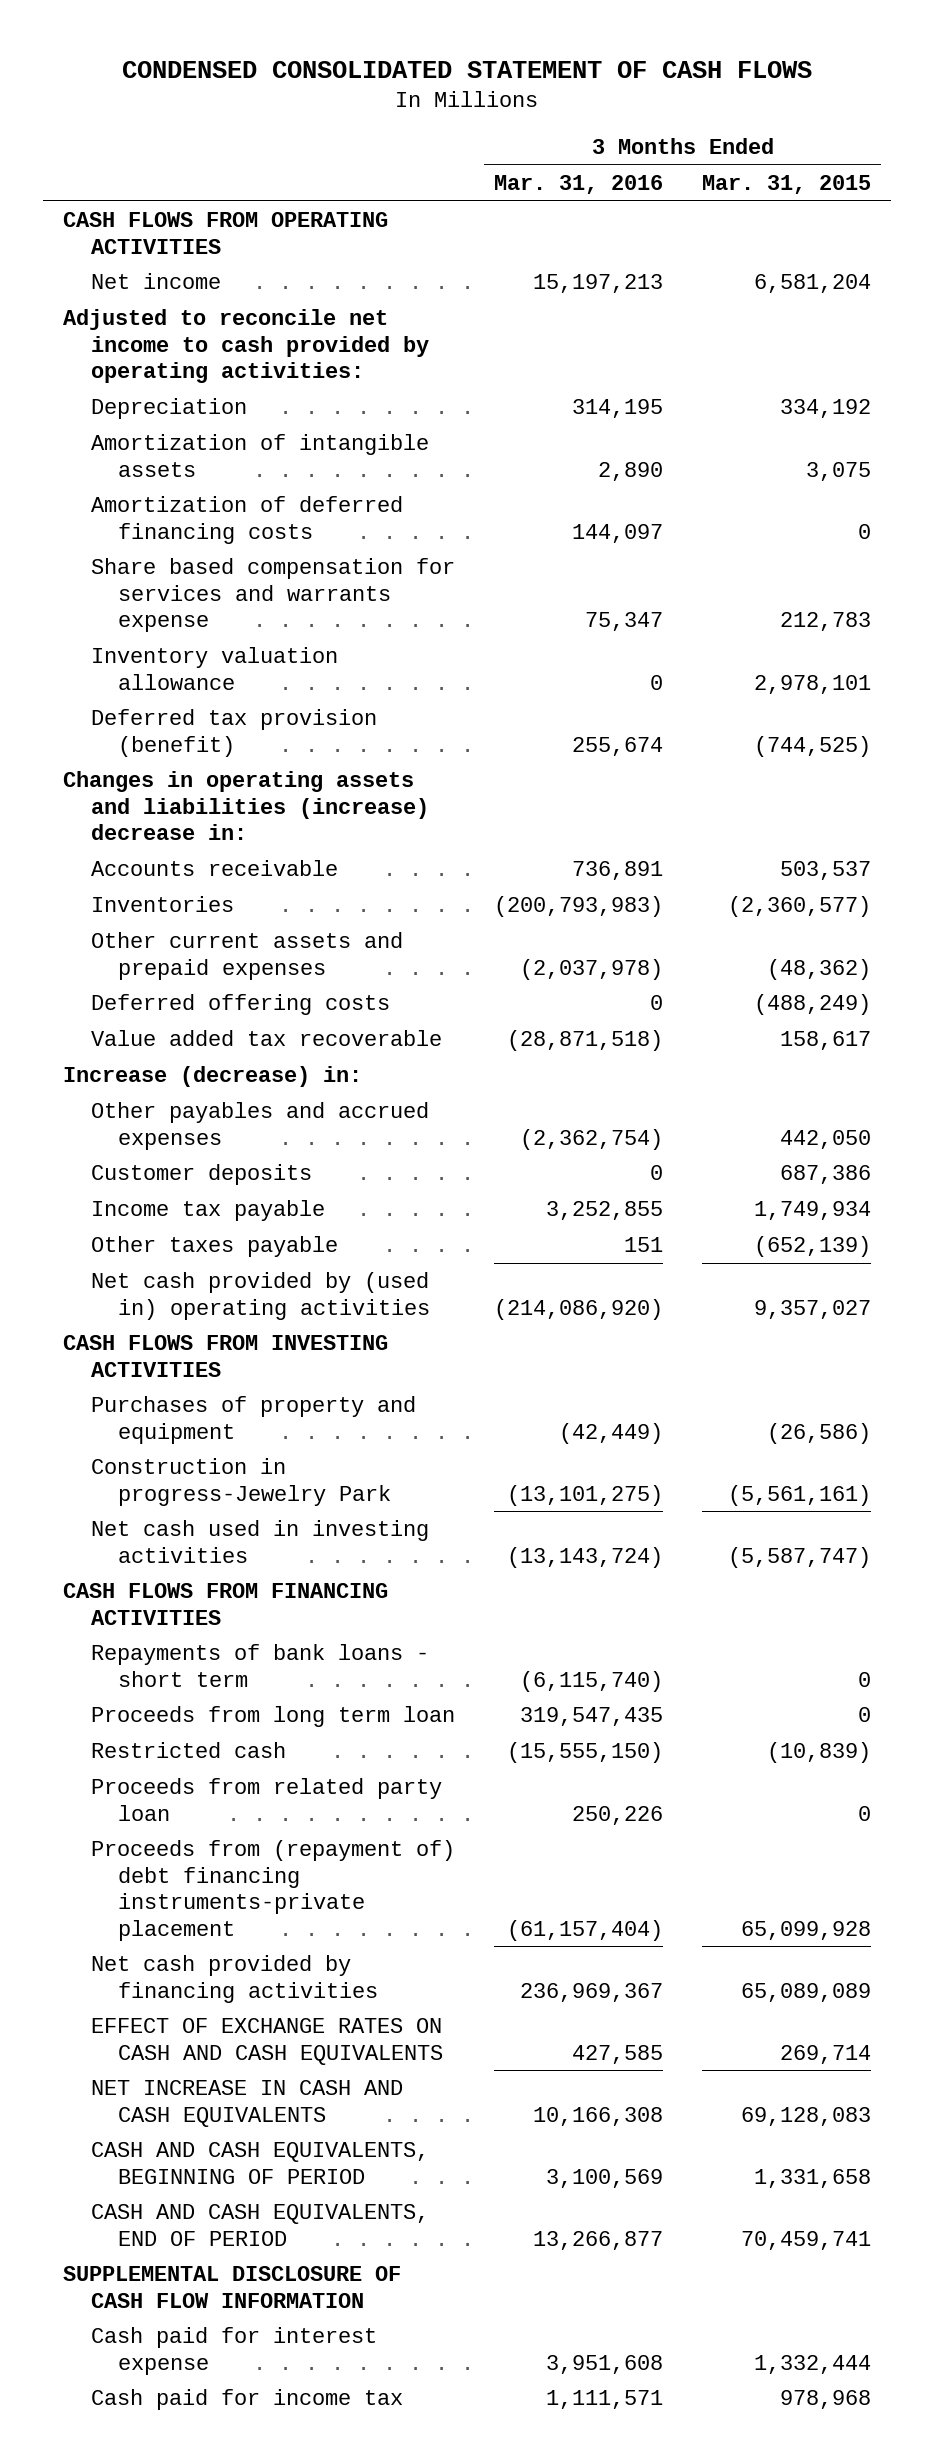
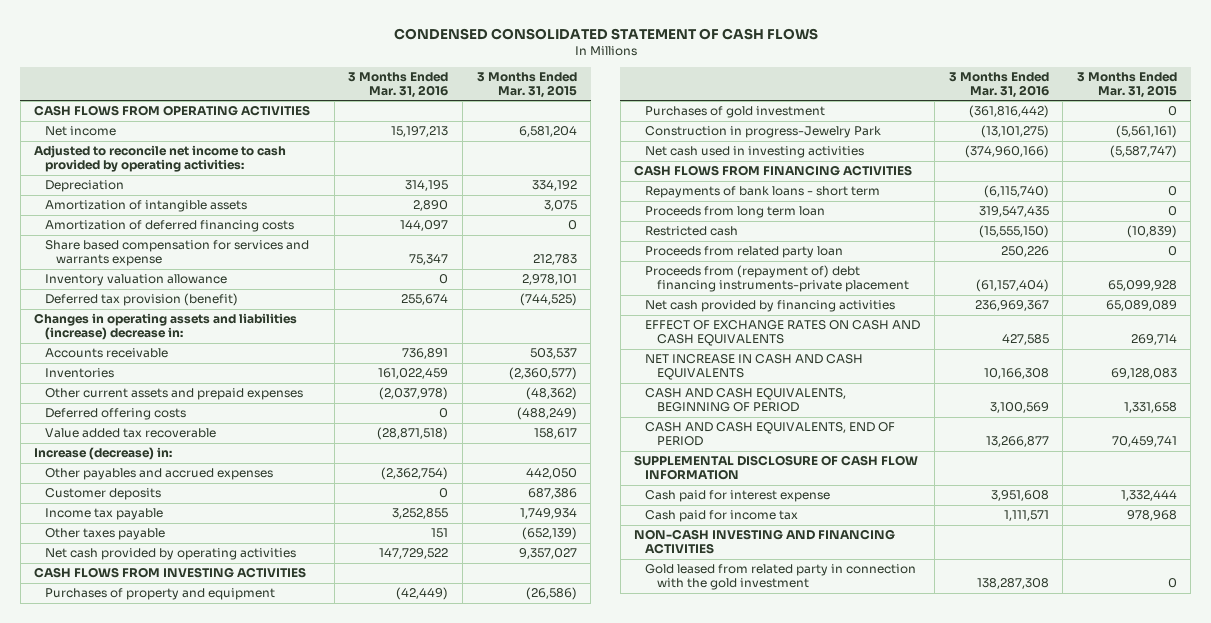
[494,896,664,918] (200,793,983) -> [378,368,449,380] 161,022,459
[90,1272,431,1320] Net cash provided by (used in) operating activities -> [45,548,297,561] Net cash provided by operating activities
[494,1298,664,1320] (214,086,920) -> [379,548,449,560] 147,729,522
none -> [645,106,826,119] Purchases of gold investment
[507,1546,664,1568] (13,143,724) -> [964,145,1049,159] (374,960,166)
none -> [634,529,896,555] NON-CASH INVESTING AND FINANCING ACTIVITIES
none -> [645,564,917,591] Gold leased from related party in connection with the gold investment

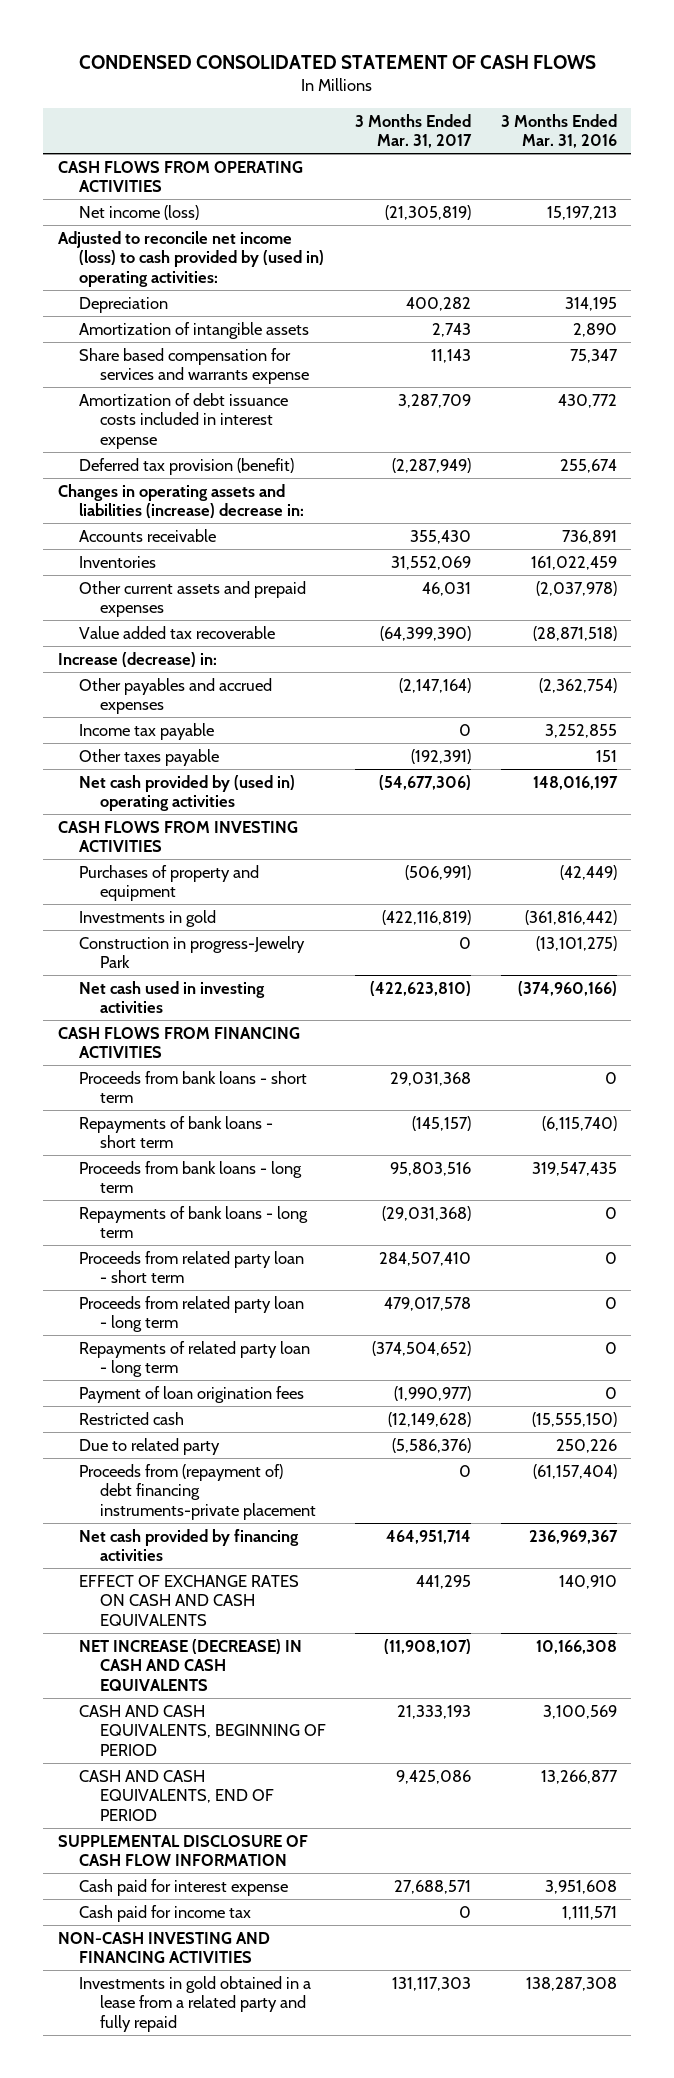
[476,72,577,98] 3 Months Ended Mar. 31, 2015 -> none
none -> [355,113,473,149] 3 Months Ended Mar. 31, 2017
[45,126,117,137] Net income -> [78,204,199,220] Net income (loss)
[34,145,287,173] Adjusted to reconcile net income to cash provided by operating activities: -> [57,230,324,287] Adjusted to reconcile net income (loss) to cash provided by (used in) operating activities:
[45,220,295,233] Amortization of deferred financing costs -> none
[45,274,228,287] Inventory valuation allowance -> none
none -> [78,392,288,449] Amortization of debt issuance costs included in interest expense
[45,408,187,421] Deferred offering costs -> none
[45,488,162,501] Customer deposits -> none
[45,548,297,561] Net cash provided by operating activities -> [78,774,295,812] Net cash provided by (used in) operating activities
[379,548,449,560] 147,729,522 -> [532,775,618,790] 148,016,197
[645,106,826,119] Purchases of gold investment -> [78,909,216,927] Investments in gold
none -> [78,1070,307,1104] Proceeds from bank loans - short term
[645,206,826,219] Proceeds from long term loan -> [78,1160,302,1194] Proceeds from bank loans - long term
none -> [78,1205,308,1239] Repayments of bank loans - long term
none -> [78,1250,304,1284] Proceeds from related party loan - short term
none -> [78,1295,304,1333] Proceeds from related party loan - long term
none -> [78,1340,310,1378] Repayments of related party loan - long term
none -> [78,1385,304,1403] Payment of loan origination fees
[645,246,844,259] Proceeds from related party loan -> [78,1437,220,1455] Due to related party
[1001,334,1049,346] 427,585 -> [558,1574,617,1589] 140,910
[645,354,864,381] NET INCREASE IN CASH AND CASH EQUIVALENTS -> [78,1638,302,1691] NET INCREASE (DECREASE) IN CASH AND CASH EQUIVALENTS
[645,564,917,591] Gold leased from related party in connection with the gold investment -> [78,1975,311,2032] Investments in gold obtained in a lease from a related party and fully repaid

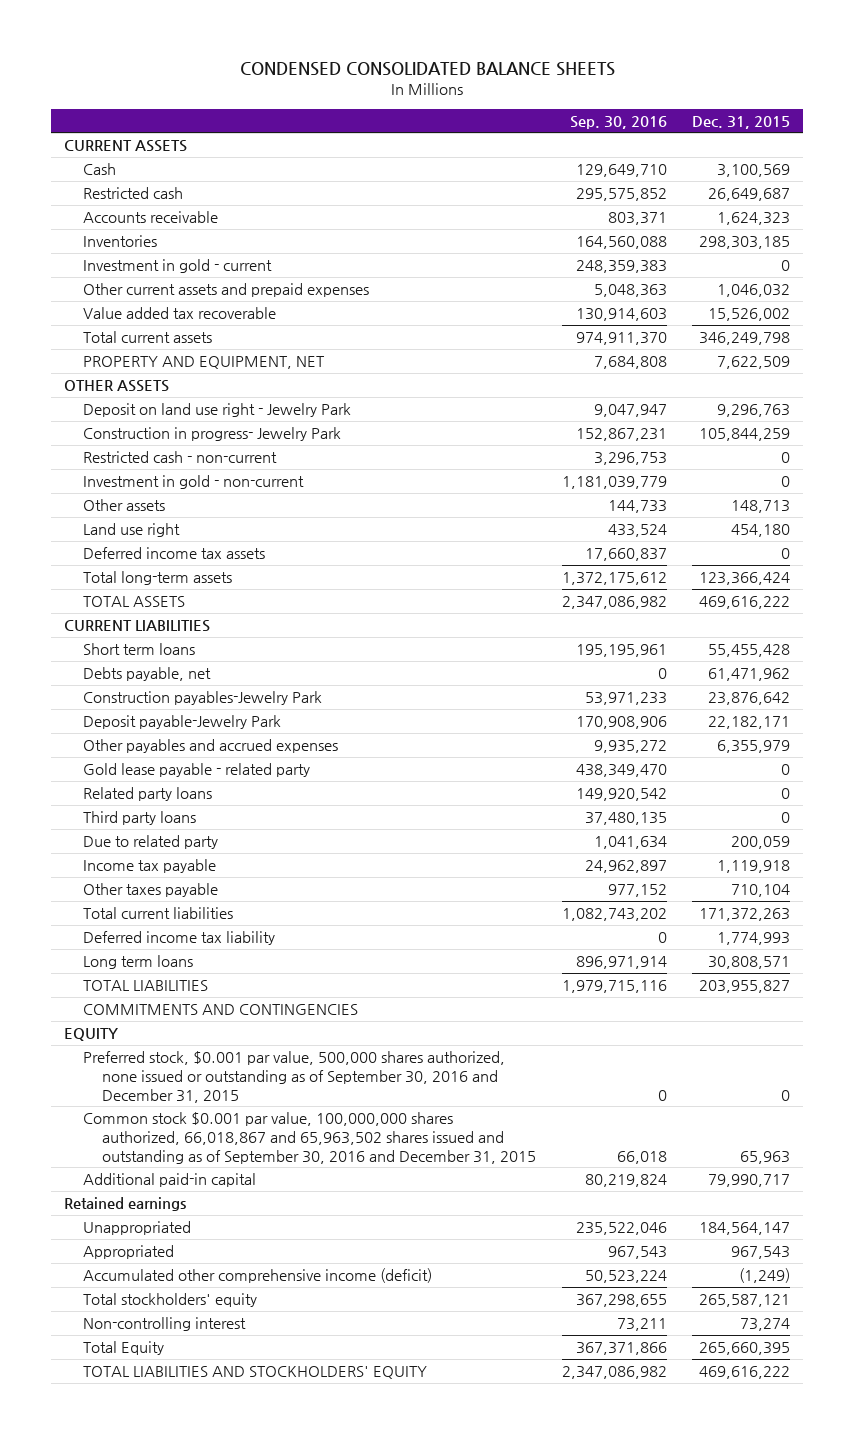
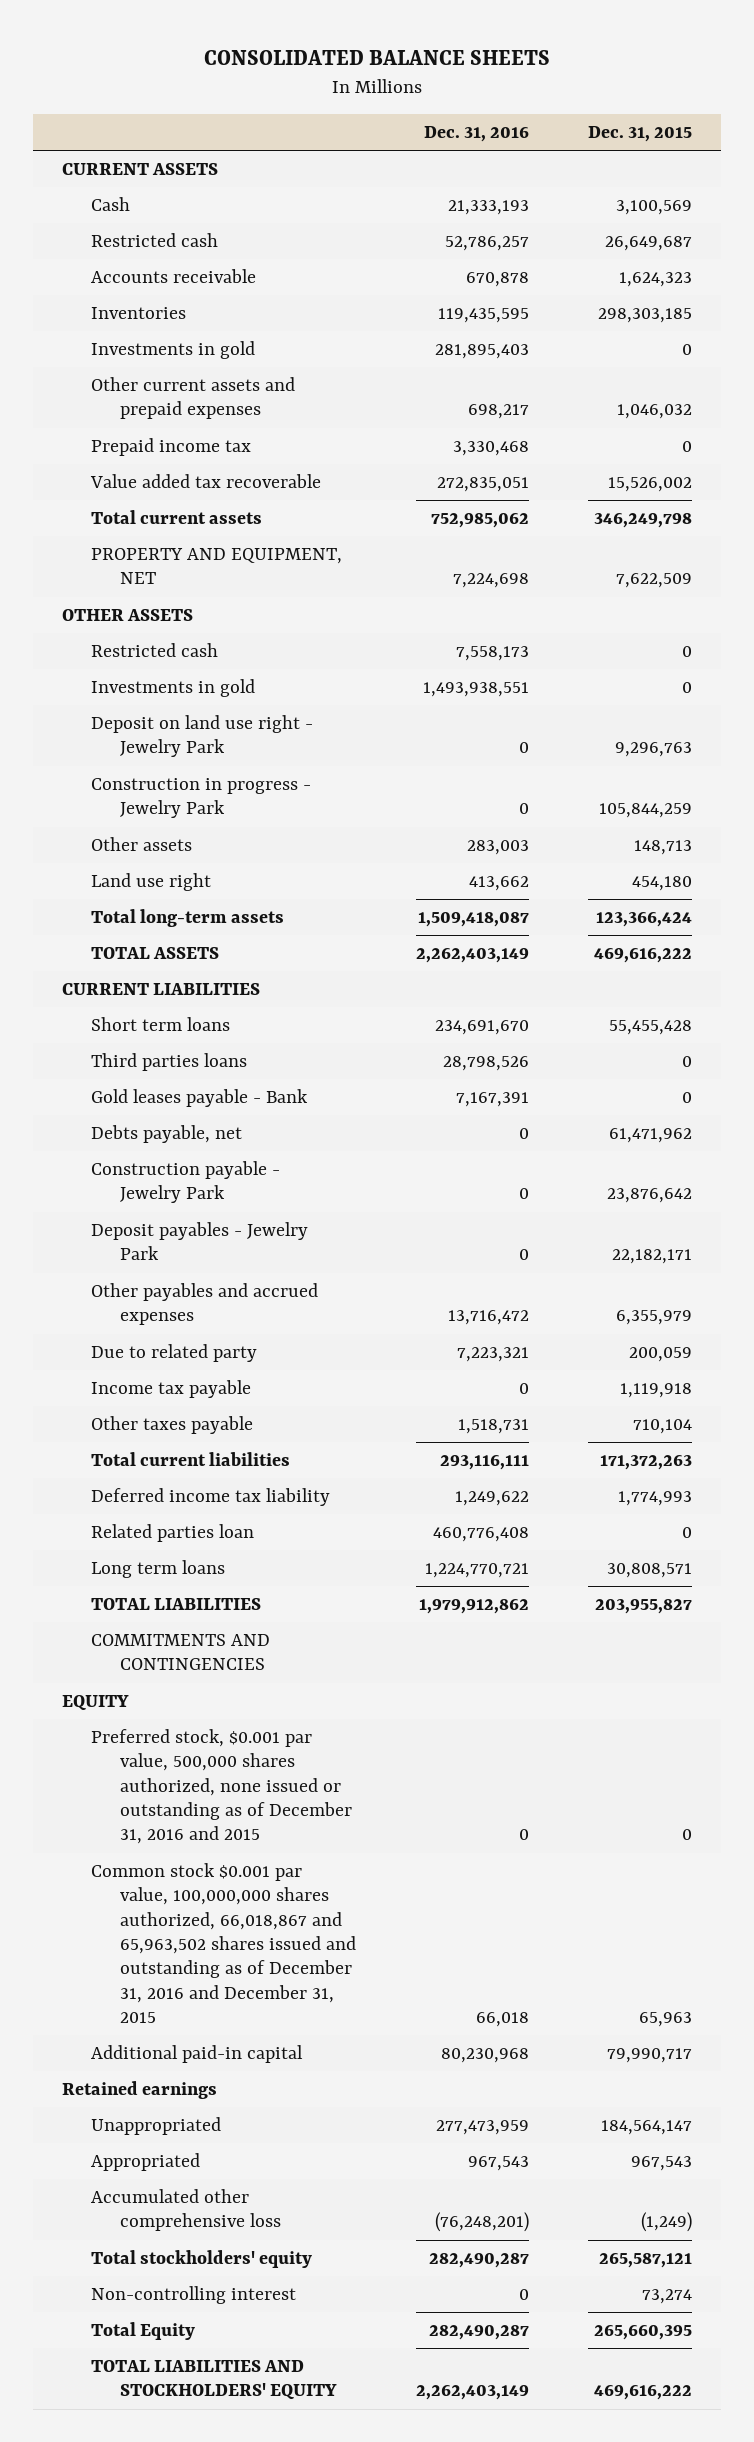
[240,62,616,77] CONDENSED CONSOLIDATED BALANCE SHEETS -> [203,50,550,66] CONSOLIDATED BALANCE SHEETS
[569,115,667,129] Sep. 30, 2016 -> none
none -> [423,126,529,143] Dec. 31, 2016
[82,258,272,273] Investment in gold - current -> [91,341,256,360] Investments in gold
none -> [91,438,252,457] Prepaid income tax
none -> [91,643,219,658] Restricted cash
none -> [91,679,256,698] Investments in gold
[82,450,277,463] Restricted cash - non-current -> none
[82,474,304,489] Investment in gold - non-current -> none
[82,426,341,441] Construction in progress- Jewelry Park -> [91,778,312,819] Construction in progress - Jewelry Park
[82,546,265,559] Deferred income tax assets -> none
none -> [91,1053,248,1072] Third parties loans
none -> [91,1089,309,1108] Gold leases payable - Bank
[82,690,322,705] Construction payables-Jewelry Park -> [91,1161,281,1204] Construction payable - Jewelry Park
[82,714,281,729] Deposit payable-Jewelry Park -> [91,1222,309,1261] Deposit payables - Jewelry Park
[82,762,310,777] Gold lease payable - related party -> none
[82,786,212,801] Related party loans -> none
[82,810,196,825] Third party loans -> none
none -> [91,1524,255,1543] Related parties loan
[82,1050,505,1103] Preferred stock, $0.001 par value, 500,000 shares authorized, none issued or outstanding as of September 30, 2016 and December 31, 2015 -> [91,1729,353,1845] Preferred stock, $0.001 par value, 500,000 shares authorized, none issued or outstanding as of December 31, 2016 and 2015
[82,1111,536,1164] Common stock $0.001 par value, 100,000,000 shares authorized, 66,018,867 and 65,963,502 shares issued and outstanding as of September 30, 2016 and December 31, 2015 -> [91,1863,357,2024] Common stock $0.001 par value, 100,000,000 shares authorized, 66,018,867 and 65,963,502 shares issued and outstanding as of December 31, 2016 and December 31, 2015
[82,1267,432,1283] Accumulated other comprehensive income (deficit) -> [91,2189,282,2232] Accumulated other comprehensive loss

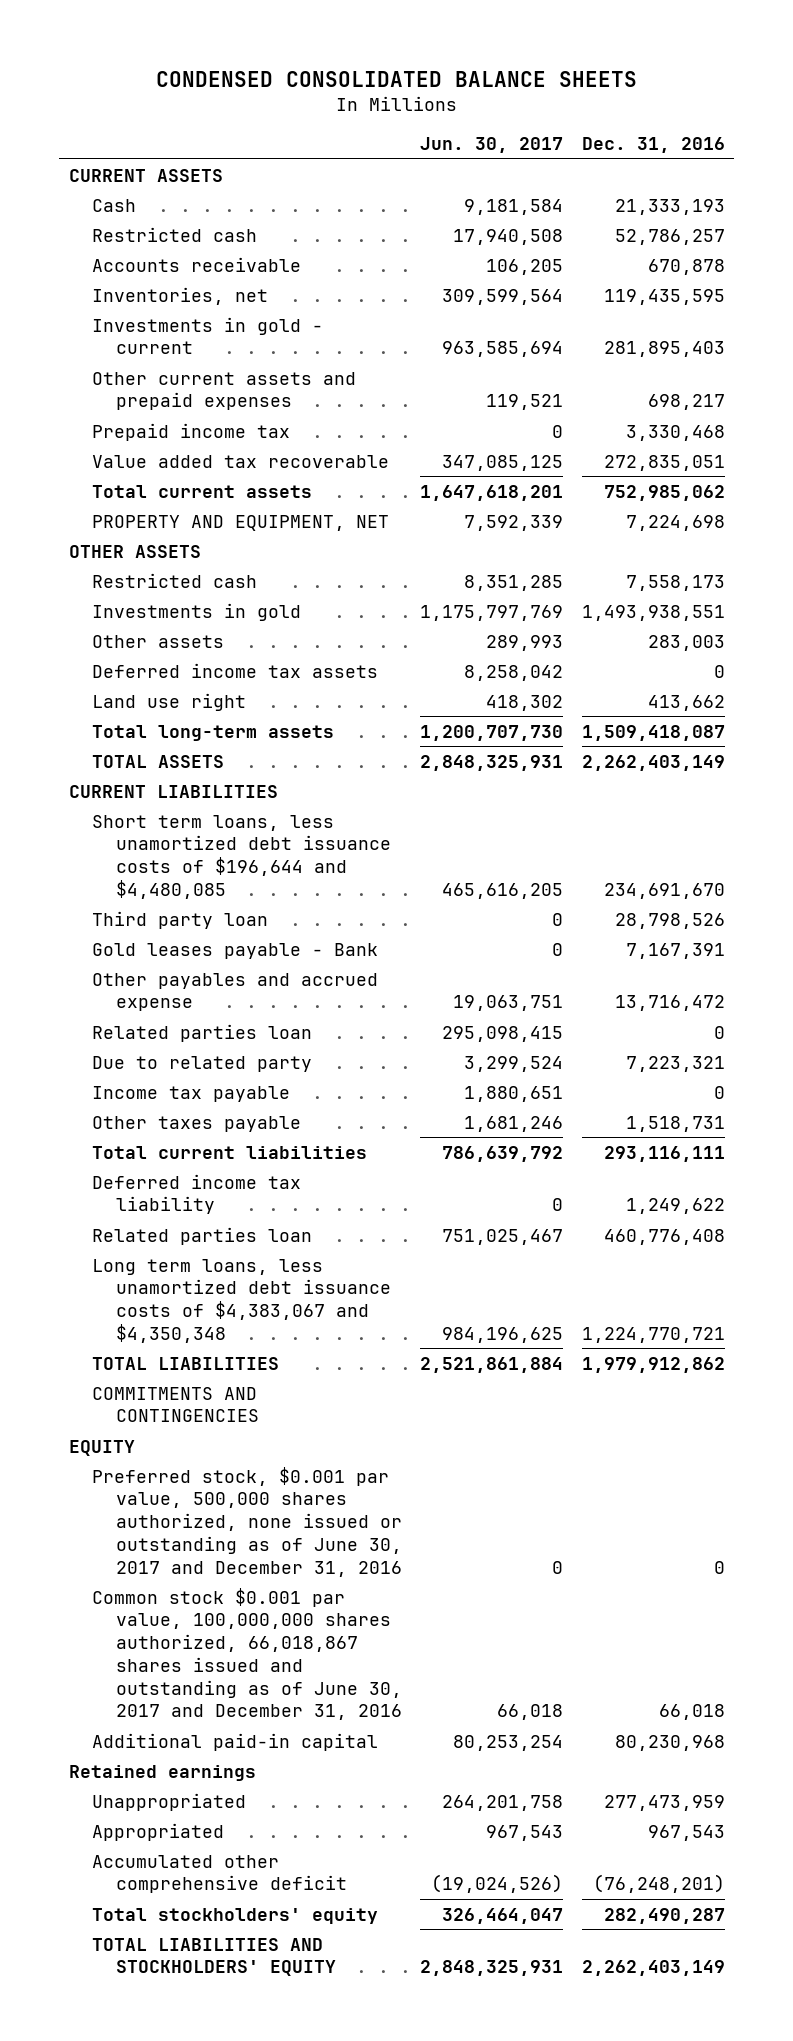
[203,50,550,66] CONSOLIDATED BALANCE SHEETS -> [155,70,637,87] CONDENSED CONSOLIDATED BALANCE SHEETS
[587,126,692,143] Dec. 31, 2015 -> none
none -> [420,137,564,154] Jun. 30, 2017
[91,307,187,320] Inventories -> [92,286,269,305] Inventories, net
[91,341,256,360] Investments in gold -> [92,316,324,355] Investments in gold - current
[91,715,314,758] Deposit on land use right - Jewelry Park -> none
[91,778,312,819] Construction in progress - Jewelry Park -> none
none -> [92,662,379,678] Deferred income tax assets
[91,1017,231,1032] Short term loans -> [92,814,391,899] Short term loans, less unamortized debt issuance costs of $196,644 and $4,480,085
[91,1053,248,1072] Third parties loans -> [92,910,269,929] Third party loan
[91,1125,243,1144] Debts payable, net -> none
[91,1161,281,1204] Construction payable - Jewelry Park -> none
[91,1222,309,1261] Deposit payables - Jewelry Park -> none
[91,1283,319,1326] Other payables and accrued expenses -> [92,972,379,1012] Other payables and accrued expense
none -> [92,1023,313,1042] Related parties loan
[91,1560,226,1579] Long term loans -> [92,1258,391,1343] Long term loans, less unamortized debt issuance costs of $4,383,067 and $4,350,348
[91,1729,353,1845] Preferred stock, $0.001 par value, 500,000 shares authorized, none issued or outstanding as of December 31, 2016 and 2015 -> [92,1466,402,1577] Preferred stock, $0.001 par value, 500,000 shares authorized, none issued or outstanding as of June 30, 2017 and December 31, 2016
[91,1863,357,2024] Common stock $0.001 par value, 100,000,000 shares authorized, 66,018,867 and 65,963,502 shares issued and outstanding as of December 31, 2016 and December 31, 2015 -> [92,1587,402,1721] Common stock $0.001 par value, 100,000,000 shares authorized, 66,018,867 shares issued and outstanding as of June 30, 2017 and December 31, 2016
[91,2189,282,2232] Accumulated other comprehensive loss -> [92,1854,347,1894] Accumulated other comprehensive deficit
[91,2286,297,2305] Non-controlling interest -> none
[91,2322,196,2341] Total Equity -> none

